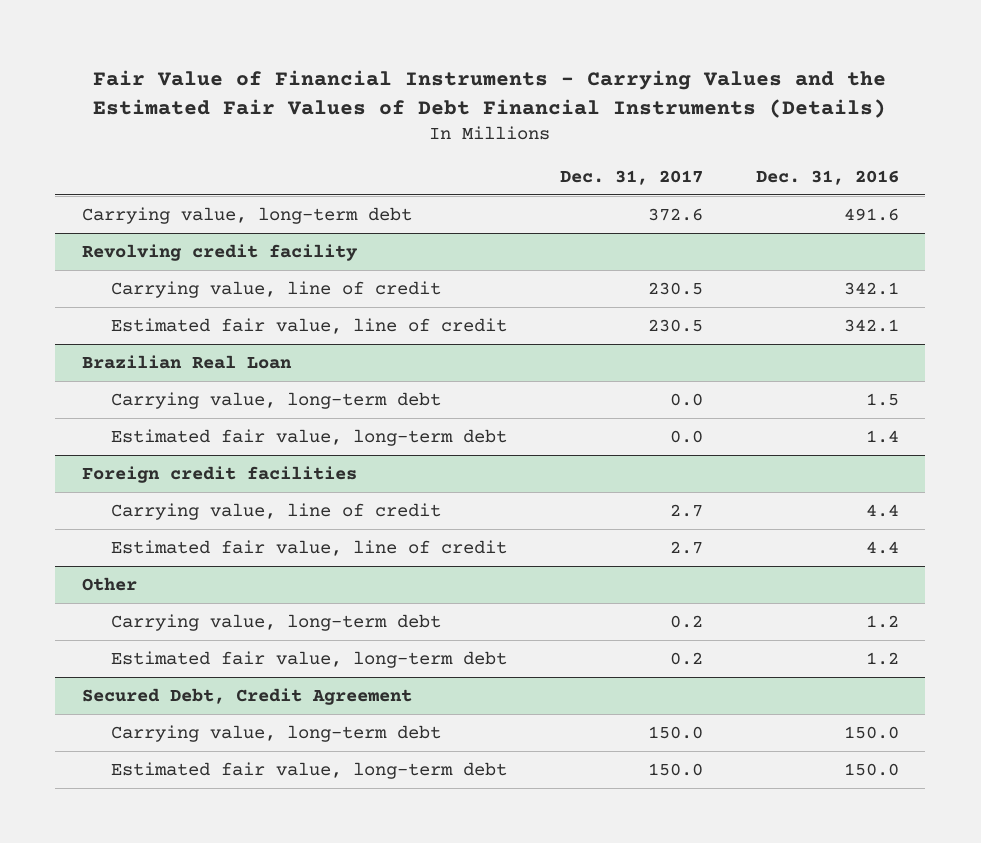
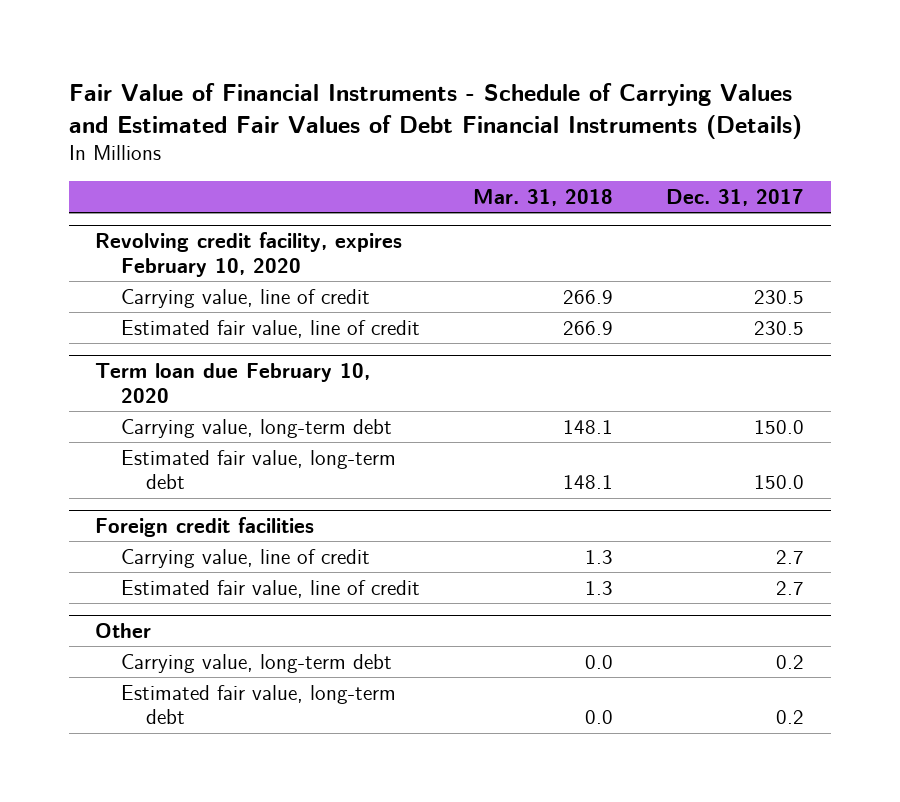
[93,69,887,118] Fair Value of Financial Instruments - Carrying Values and the Estimated Fair Values of Debt Financial Instruments (Details) -> [68,82,802,139] Fair Value of Financial Instruments - Schedule of Carrying Values and Estimated Fair Values of Debt Financial Instruments (Details)
[755,169,899,185] Dec. 31, 2016 -> none
none -> [472,188,613,206] Mar. 31, 2018
[81,207,412,225] Carrying value, long-term debt -> none
[81,244,358,262] Revolving credit facility -> [95,232,403,277] Revolving credit facility, expires February 10, 2020
[81,355,292,370] Brazilian Real Loan -> none
none -> [95,363,371,403] Term loan due February 10, 2020
[670,393,704,407] 0.0 -> [754,419,805,434] 150.0
[670,430,704,444] 0.0 -> [754,475,805,490] 150.0
[81,688,412,706] Secured Debt, Credit Agreement -> none
[111,725,442,743] Carrying value, long-term debt -> none
[111,762,508,780] Estimated fair value, long-term debt -> none

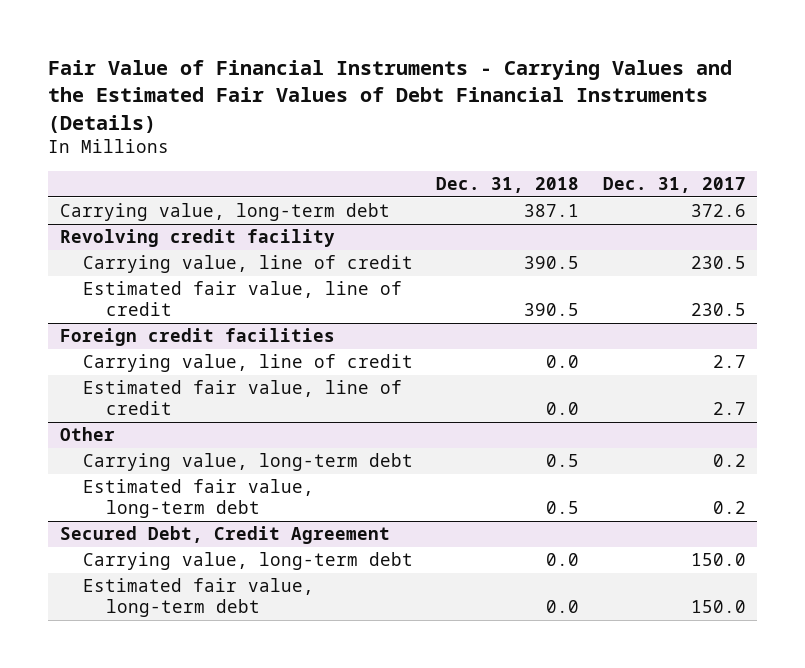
[68,82,802,139] Fair Value of Financial Instruments - Schedule of Carrying Values and Estimated Fair Values of Debt Financial Instruments (Details) -> [47,60,732,133] Fair Value of Financial Instruments - Carrying Values and the Estimated Fair Values of Debt Financial Instruments (Details)
[472,188,613,206] Mar. 31, 2018 -> none
none -> [436,177,580,194] Dec. 31, 2018
none -> [59,203,390,222] Carrying value, long-term debt
[95,232,403,277] Revolving credit facility, expires February 10, 2020 -> [59,229,335,248] Revolving credit facility
[95,363,371,403] Term loan due February 10, 2020 -> none
[120,418,392,438] Carrying value, long-term debt -> none
[120,449,396,490] Estimated fair value, long-term debt -> none
none -> [59,526,390,545] Secured Debt, Credit Agreement
none -> [82,552,413,571] Carrying value, long-term debt
none -> [82,578,314,618] Estimated fair value, long-term debt

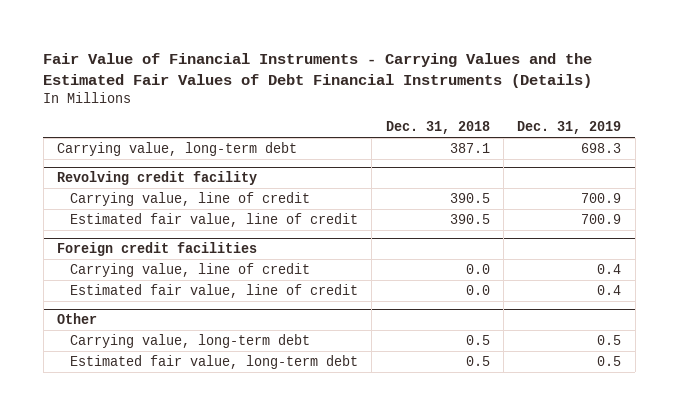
[602,177,746,194] Dec. 31, 2017 -> none
none -> [517,121,622,135] Dec. 31, 2019
[59,526,390,545] Secured Debt, Credit Agreement -> none
[82,552,413,571] Carrying value, long-term debt -> none
[82,578,314,618] Estimated fair value, long-term debt -> none

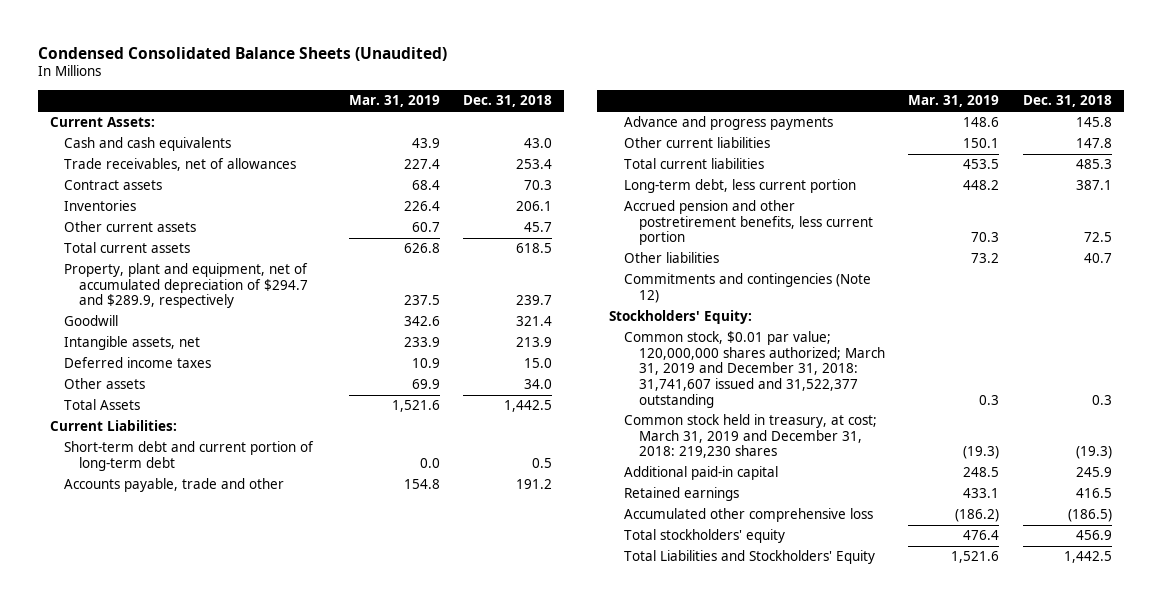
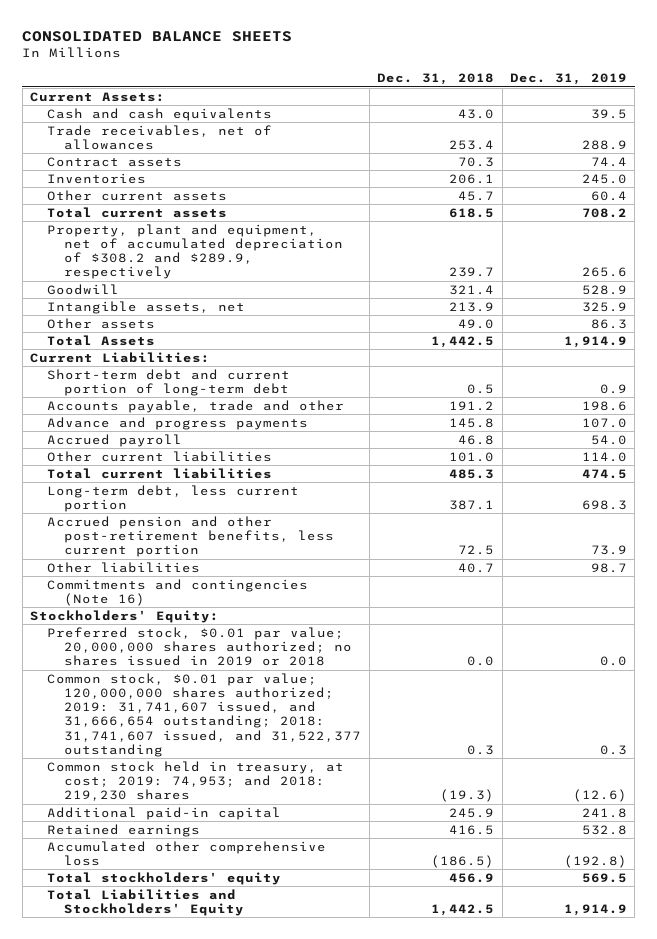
[37,46,447,61] Condensed Consolidated Balance Sheets (Unaudited) -> [22,30,293,42] CONSOLIDATED BALANCE SHEETS
[348,95,440,108] Mar. 31, 2019 -> none
none -> [510,73,628,86] Dec. 31, 2019
[64,263,309,309] Property, plant and equipment, net of accumulated depreciation of $294.7 and $289.9, respectively -> [47,223,344,280] Property, plant and equipment, net of accumulated depreciation of $308.2 and $289.9, respectively
[64,357,212,369] Deferred income taxes -> none
[524,379,553,390] 34.0 -> [458,318,495,329] 49.0
none -> [47,433,183,447] Accrued payroll
[1075,138,1112,149] 147.8 -> [449,451,495,462] 101.0
[623,200,873,246] Accrued pension and other postretirement benefits, less current portion -> [47,515,335,558] Accrued pension and other post-retirement benefits, less current portion
[623,273,871,303] Commitments and contingencies (Note 12) -> [47,578,309,607] Commitments and contingencies (Note 16)
none -> [47,626,353,667] Preferred stock, $0.01 par value; 20,000,000 shares authorized; no shares issued in 2019 or 2018
[623,331,885,408] Common stock, $0.01 par value; 120,000,000 shares authorized; March 31, 2019 and December 31, 2018: 31,741,607 issued and 31,522,377 outstanding -> [47,672,362,757] Common stock, $0.01 par value; 120,000,000 shares authorized; 2019: 31,741,607 issued, and 31,666,654 outstanding; 2018: 31,741,607 issued, and 31,522,377 outstanding
[623,414,877,459] Common stock held in treasury, at cost; March 31, 2019 and December 31, 2018: 219,230 shares -> [47,760,345,802] Common stock held in treasury, at cost; 2019: 74,953; and 2018: 219,230 shares

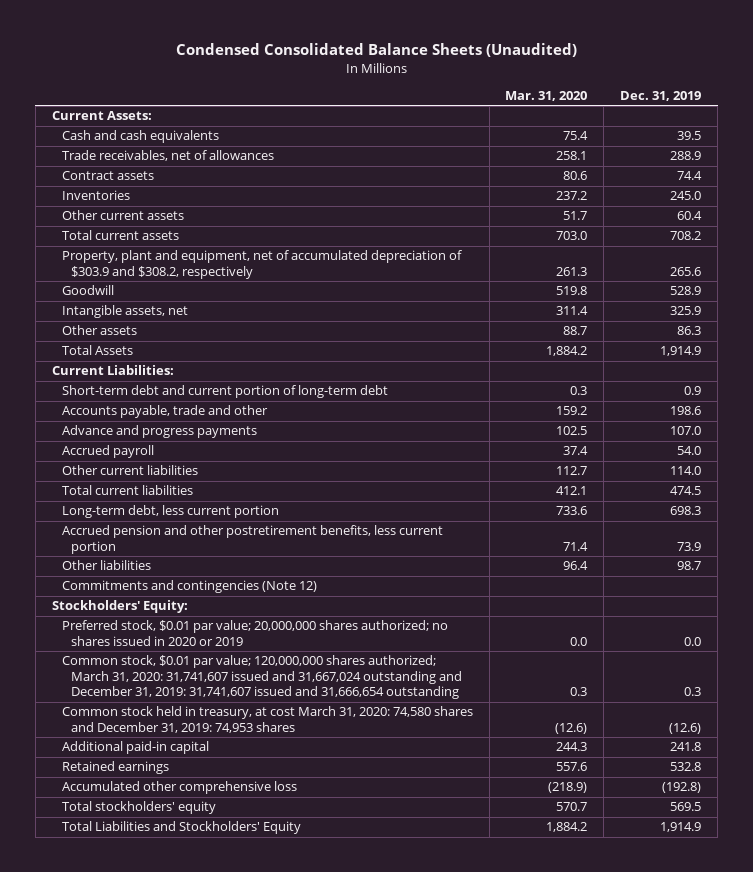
[22,30,293,42] CONSOLIDATED BALANCE SHEETS -> [175,43,577,58] Condensed Consolidated Balance Sheets (Unaudited)
[377,73,495,86] Dec. 31, 2018 -> none
none -> [505,90,588,101] Mar. 31, 2020
[47,223,344,280] Property, plant and equipment, net of accumulated depreciation of $308.2 and $289.9, respectively -> [61,250,462,279] Property, plant and equipment, net of accumulated depreciation of $303.9 and $308.2, respectively
[47,515,335,558] Accrued pension and other post-retirement benefits, less current portion -> [61,525,443,554] Accrued pension and other postretirement benefits, less current portion
[47,578,309,607] Commitments and contingencies (Note 16) -> [61,580,317,594] Commitments and contingencies (Note 12)
[47,626,353,667] Preferred stock, $0.01 par value; 20,000,000 shares authorized; no shares issued in 2019 or 2018 -> [61,620,448,646] Preferred stock, $0.01 par value; 20,000,000 shares authorized; no shares issued in 2020 or 2019
[47,672,362,757] Common stock, $0.01 par value; 120,000,000 shares authorized; 2019: 31,741,607 issued, and 31,666,654 outstanding; 2018: 31,741,607 issued, and 31,522,377 outstanding -> [61,655,463,700] Common stock, $0.01 par value; 120,000,000 shares authorized; March 31, 2020: 31,741,607 issued and 31,667,024 outstanding and December 31, 2019: 31,741,607 issued and 31,666,654 outstanding
[47,760,345,802] Common stock held in treasury, at cost; 2019: 74,953; and 2018: 219,230 shares -> [61,706,473,733] Common stock held in treasury, at cost March 31, 2020: 74,580 shares and December 31, 2019: 74,953 shares

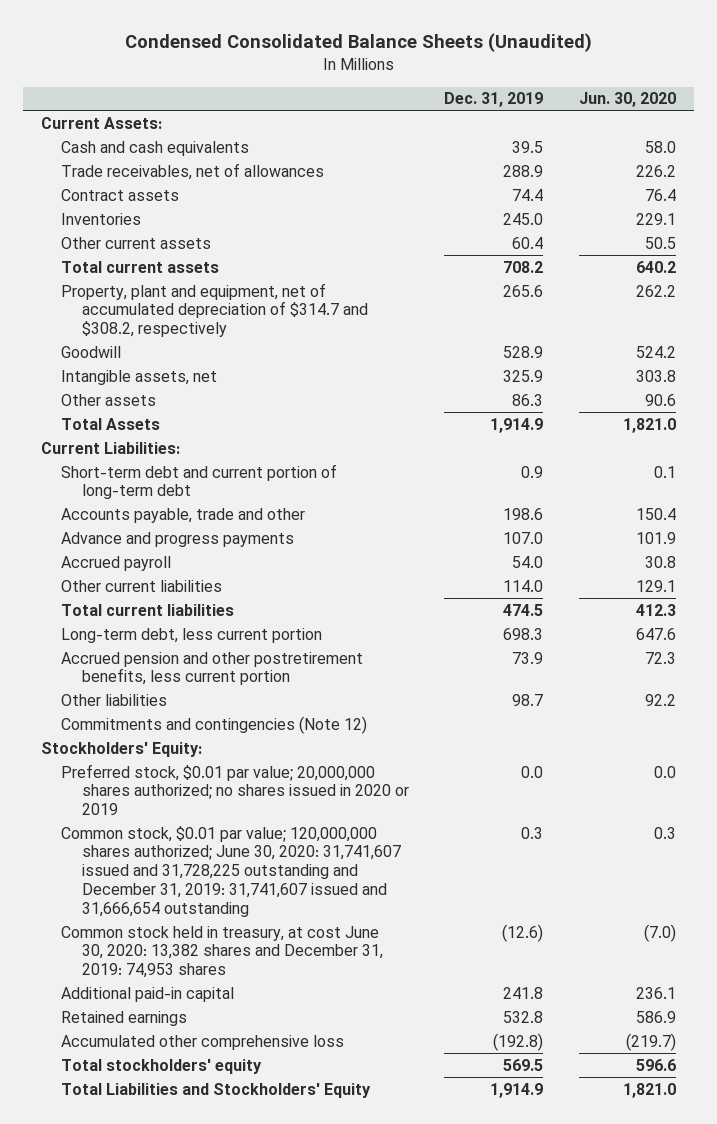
[505,90,588,101] Mar. 31, 2020 -> none
none -> [578,92,676,108] Jun. 30, 2020
[61,250,462,279] Property, plant and equipment, net of accumulated depreciation of $303.9 and $308.2, respectively -> [61,282,368,338] Property, plant and equipment, net of accumulated depreciation of $314.7 and $308.2, respectively
[61,655,463,700] Common stock, $0.01 par value; 120,000,000 shares authorized; March 31, 2020: 31,741,607 issued and 31,667,024 outstanding and December 31, 2019: 31,741,607 issued and 31,666,654 outstanding -> [61,825,401,917] Common stock, $0.01 par value; 120,000,000 shares authorized; June 30, 2020: 31,741,607 issued and 31,728,225 outstanding and December 31, 2019: 31,741,607 issued and 31,666,654 outstanding
[61,706,473,733] Common stock held in treasury, at cost March 31, 2020: 74,580 shares and December 31, 2019: 74,953 shares -> [61,925,383,979] Common stock held in treasury, at cost June 30, 2020: 13,382 shares and December 31, 2019: 74,953 shares

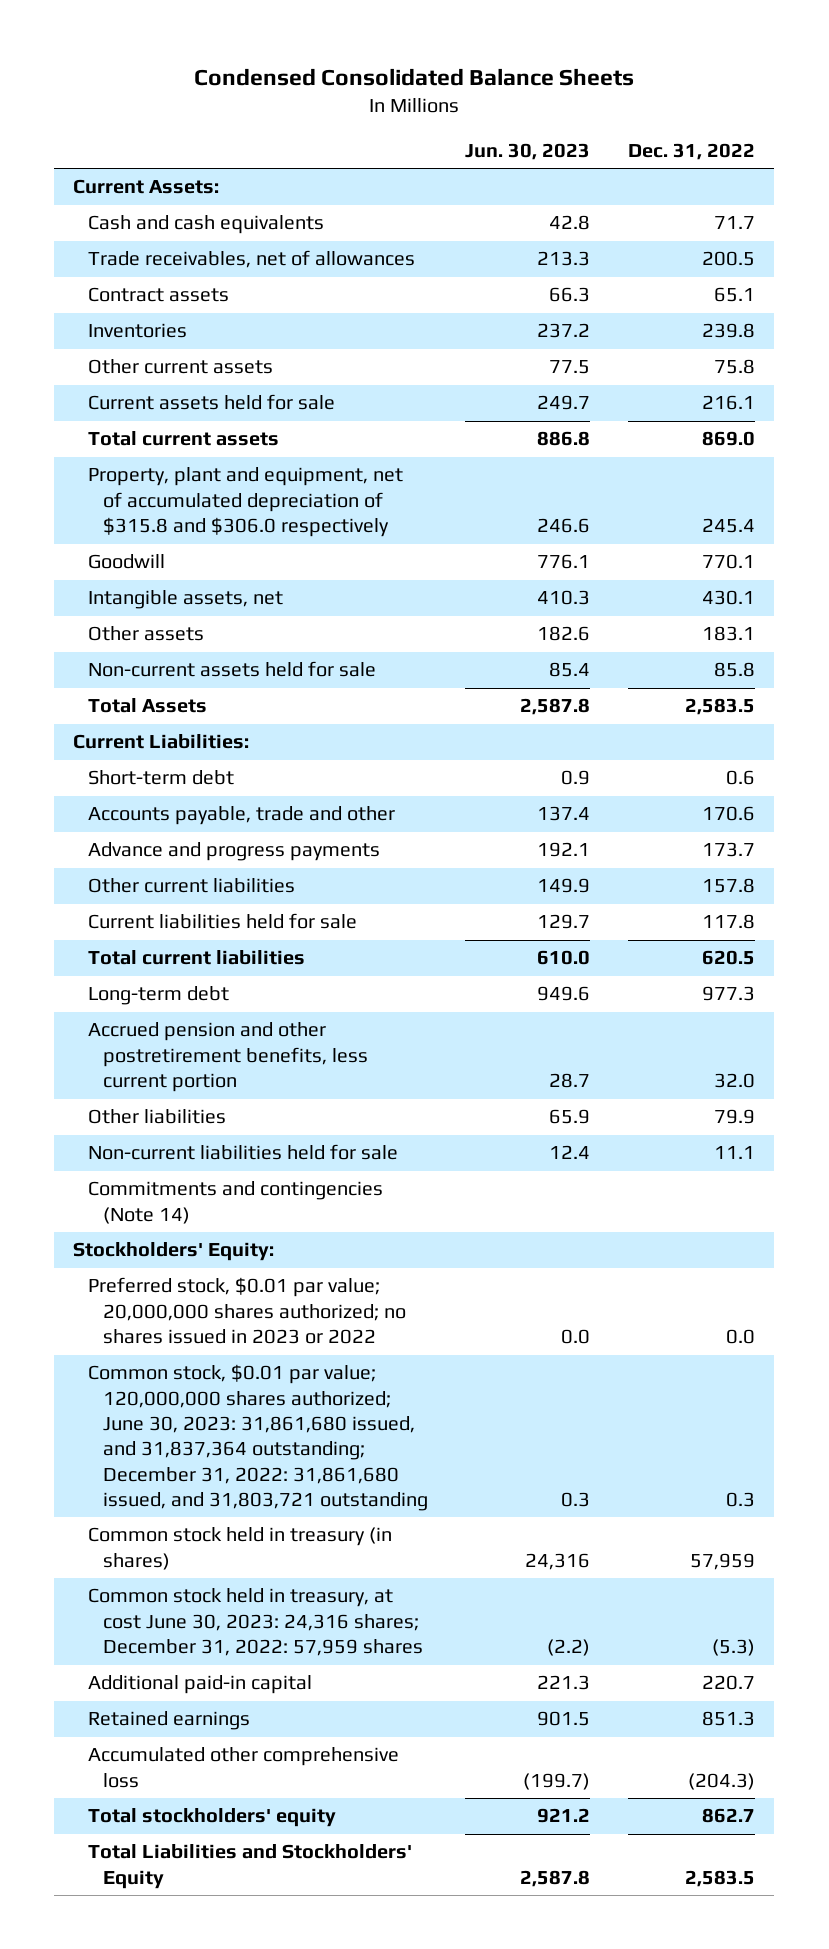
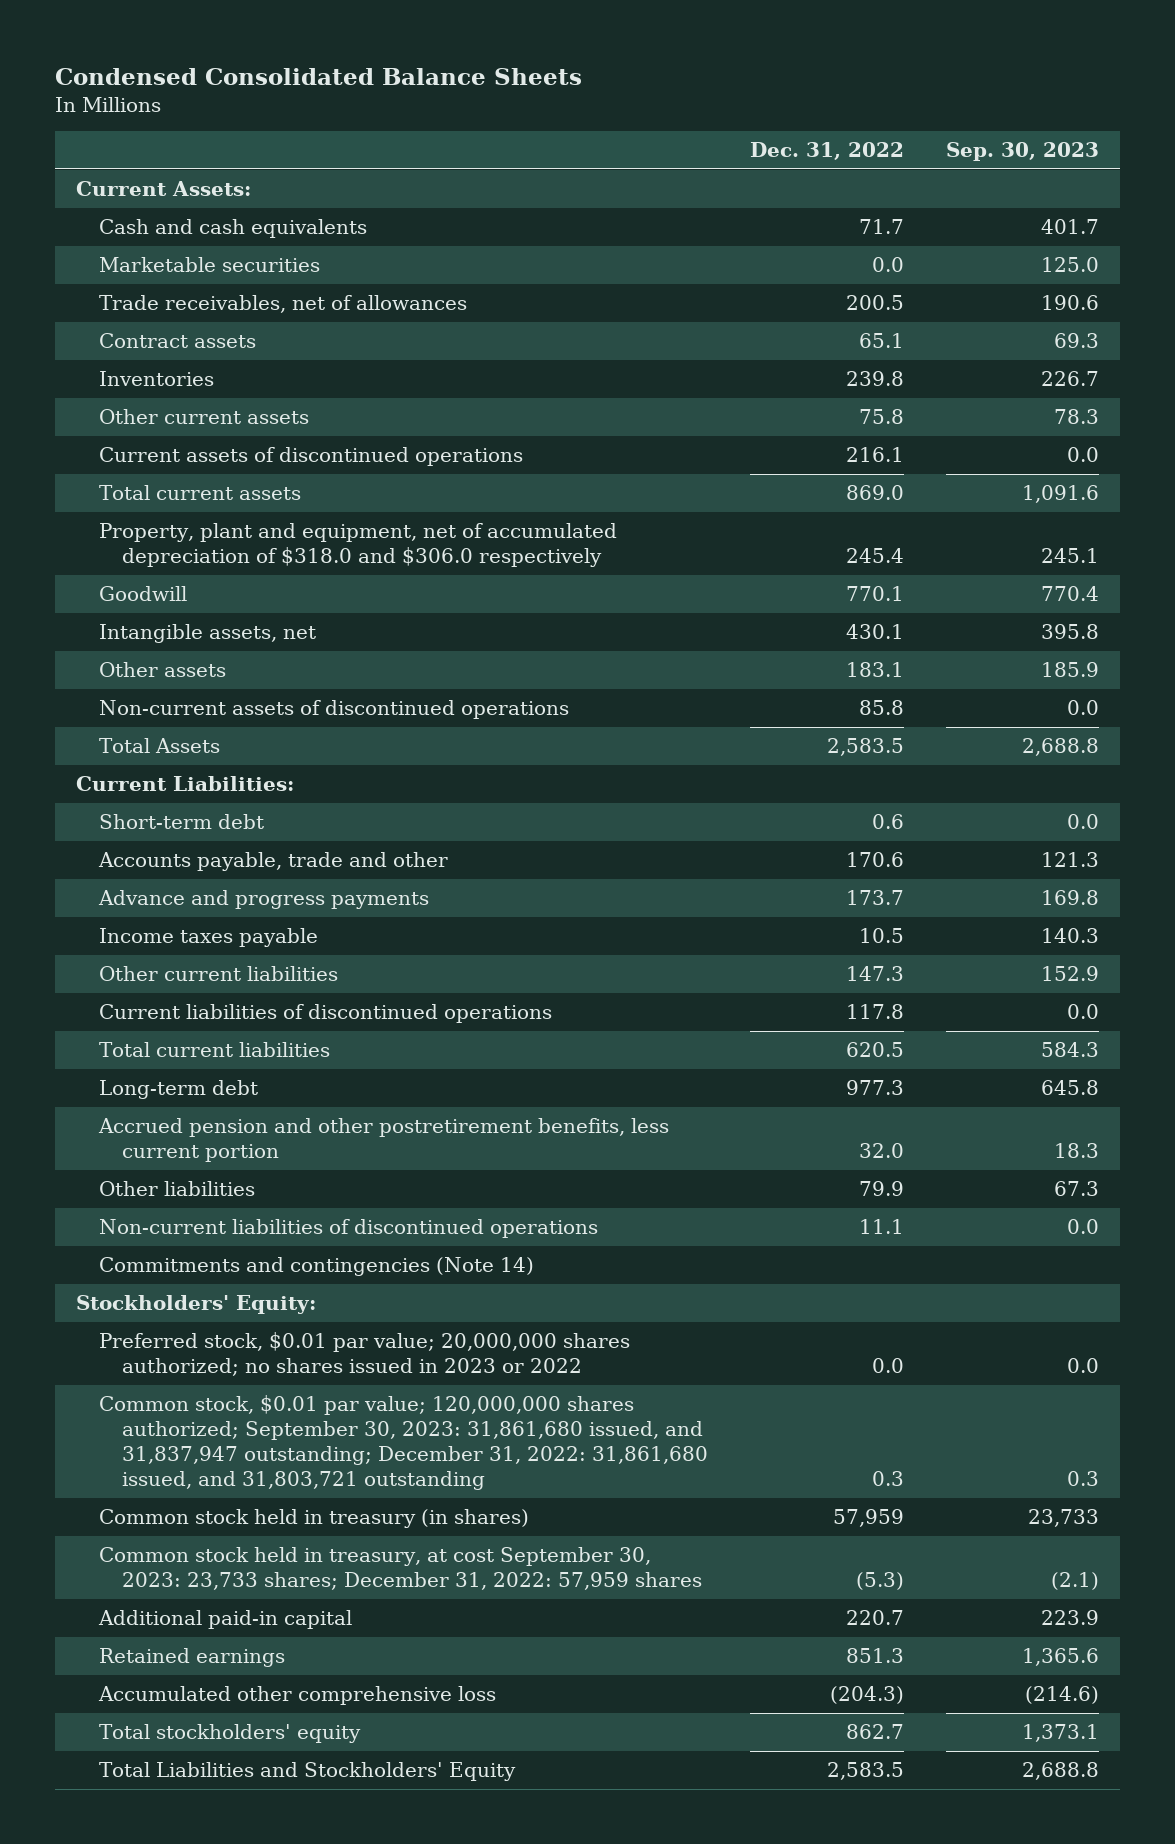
[465,142,591,160] Jun. 30, 2023 -> none
none -> [946,142,1100,162] Sep. 30, 2023
none -> [99,256,321,272] Marketable securities
[87,394,335,411] Current assets held for sale -> [99,446,524,466] Current assets of discontinued operations
[87,467,403,538] Property, plant and equipment, net of accumulated depreciation of $315.8 and $306.0 respectively -> [99,522,618,568] Property, plant and equipment, net of accumulated depreciation of $318.0 and $306.0 respectively
[87,661,376,678] Non-current assets held for sale -> [99,699,570,719] Non-current assets of discontinued operations
none -> [99,927,319,947] Income taxes payable
[702,878,756,894] 157.8 -> [846,965,905,981] 147.3
[87,913,357,930] Current liabilities held for sale -> [99,1003,553,1023] Current liabilities of discontinued operations
[87,1144,398,1161] Non-current liabilities held for sale -> [99,1218,599,1238] Non-current liabilities of discontinued operations
[87,1364,428,1511] Common stock, $0.01 par value; 120,000,000 shares authorized; June 30, 2023: 31,861,680 issued, and 31,837,364 outstanding; December 31, 2022: 31,861,680 issued, and 31,803,721 outstanding -> [99,1394,709,1491] Common stock, $0.01 par value; 120,000,000 shares authorized; September 30, 2023: 31,861,680 issued, and 31,837,947 outstanding; December 31, 2022: 31,861,680 issued, and 31,803,721 outstanding
[87,1588,423,1657] Common stock held in treasury, at cost June 30, 2023: 24,316 shares; December 31, 2022: 57,959 shares -> [99,1546,703,1591] Common stock held in treasury, at cost September 30, 2023: 23,733 shares; December 31, 2022: 57,959 shares

